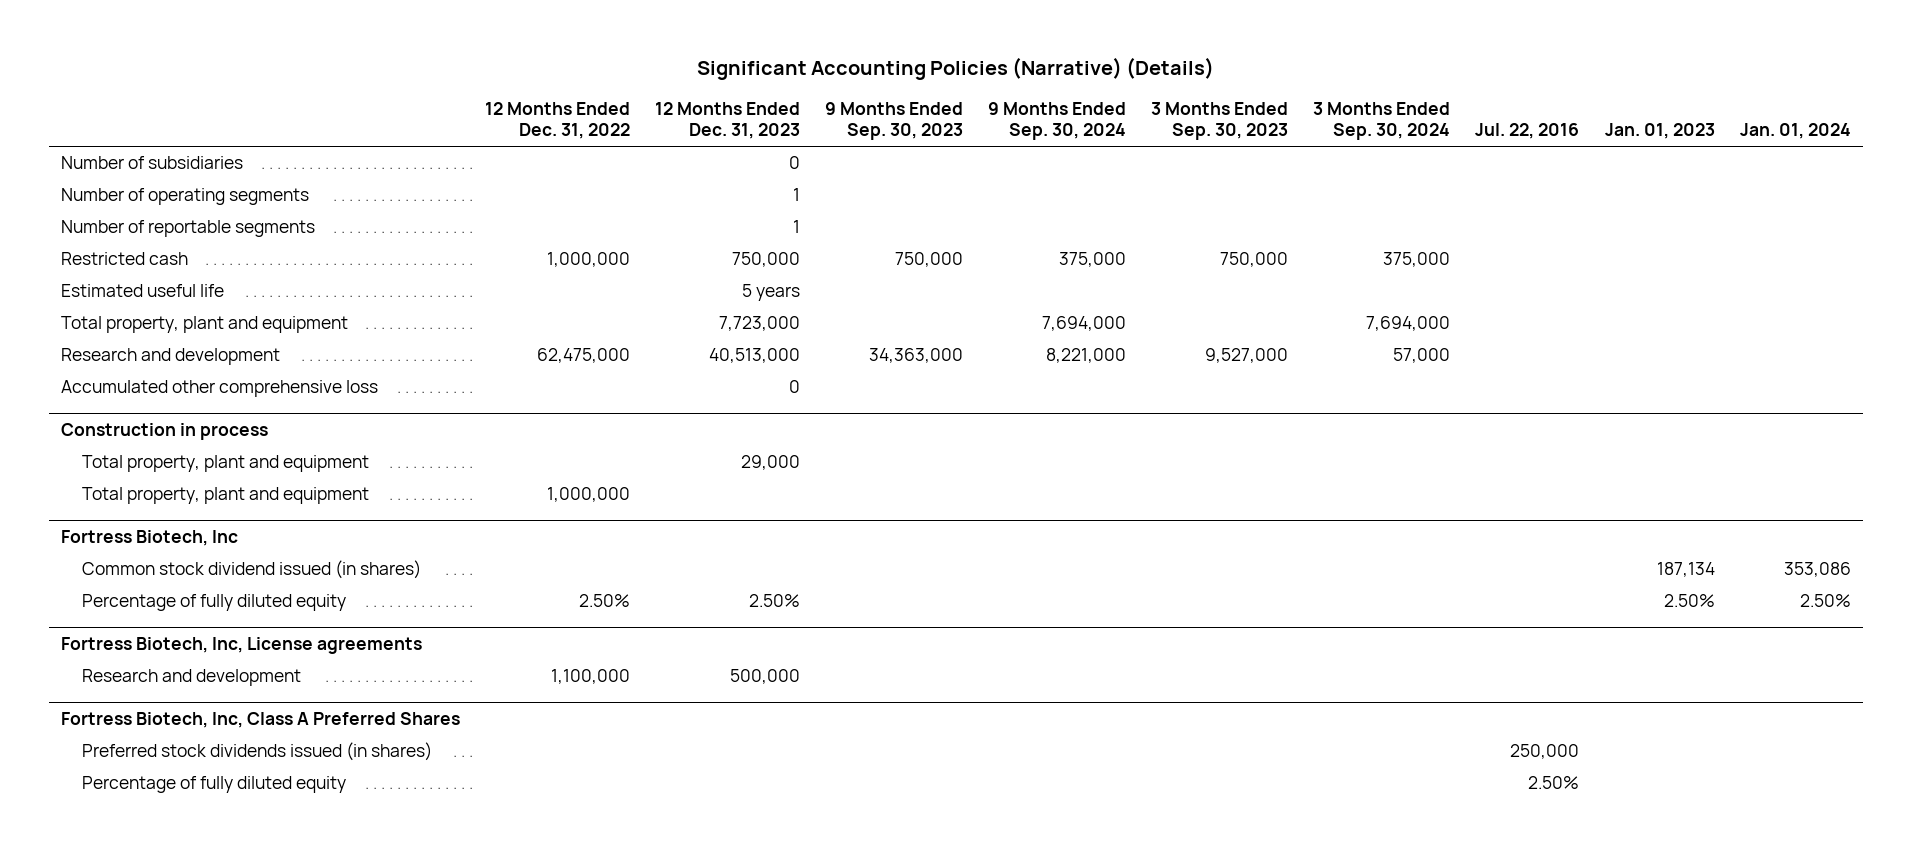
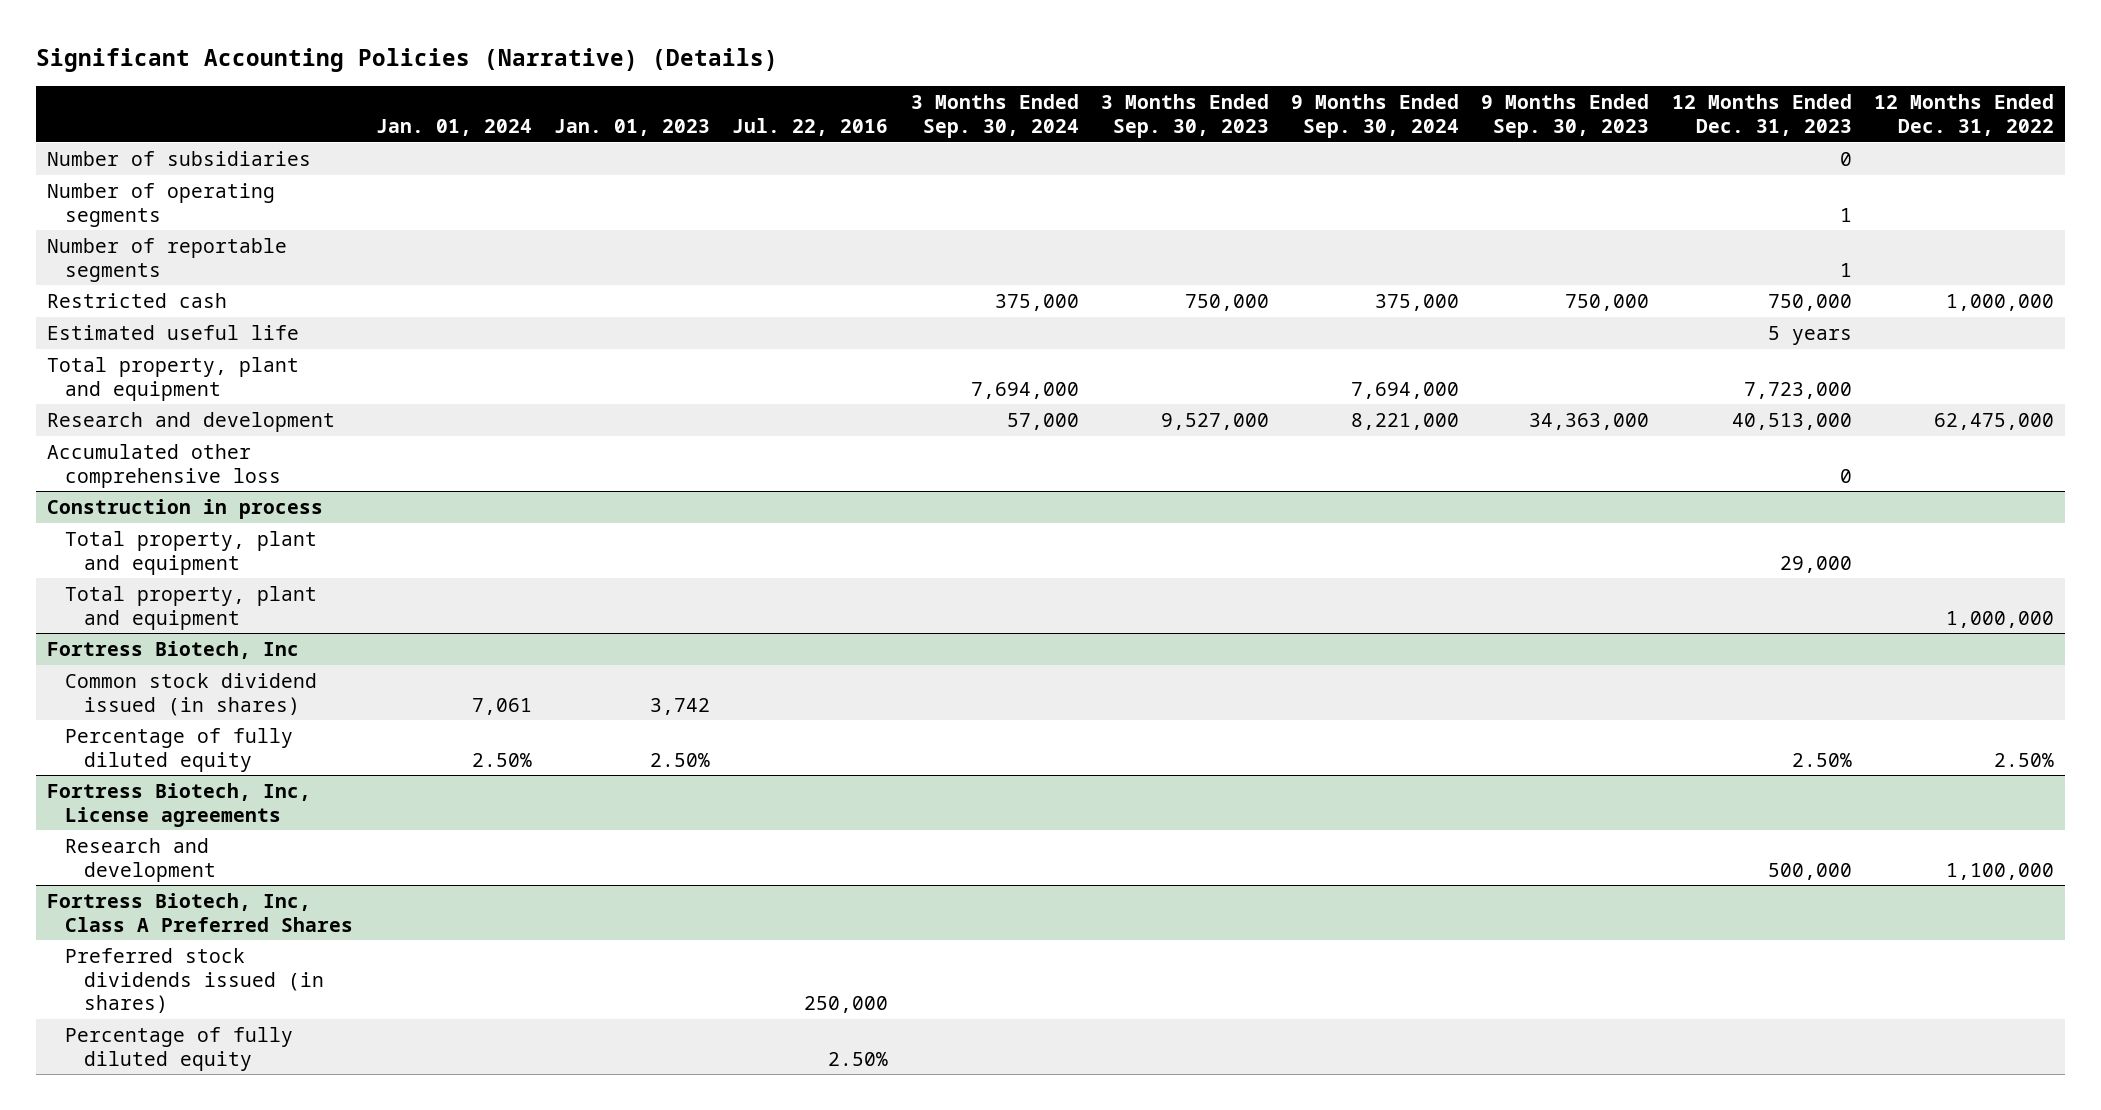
[1656,562,1715,578] 187,134 -> [650,697,711,715] 3,742
[1783,562,1851,578] 353,086 -> [471,697,532,715] 7,061

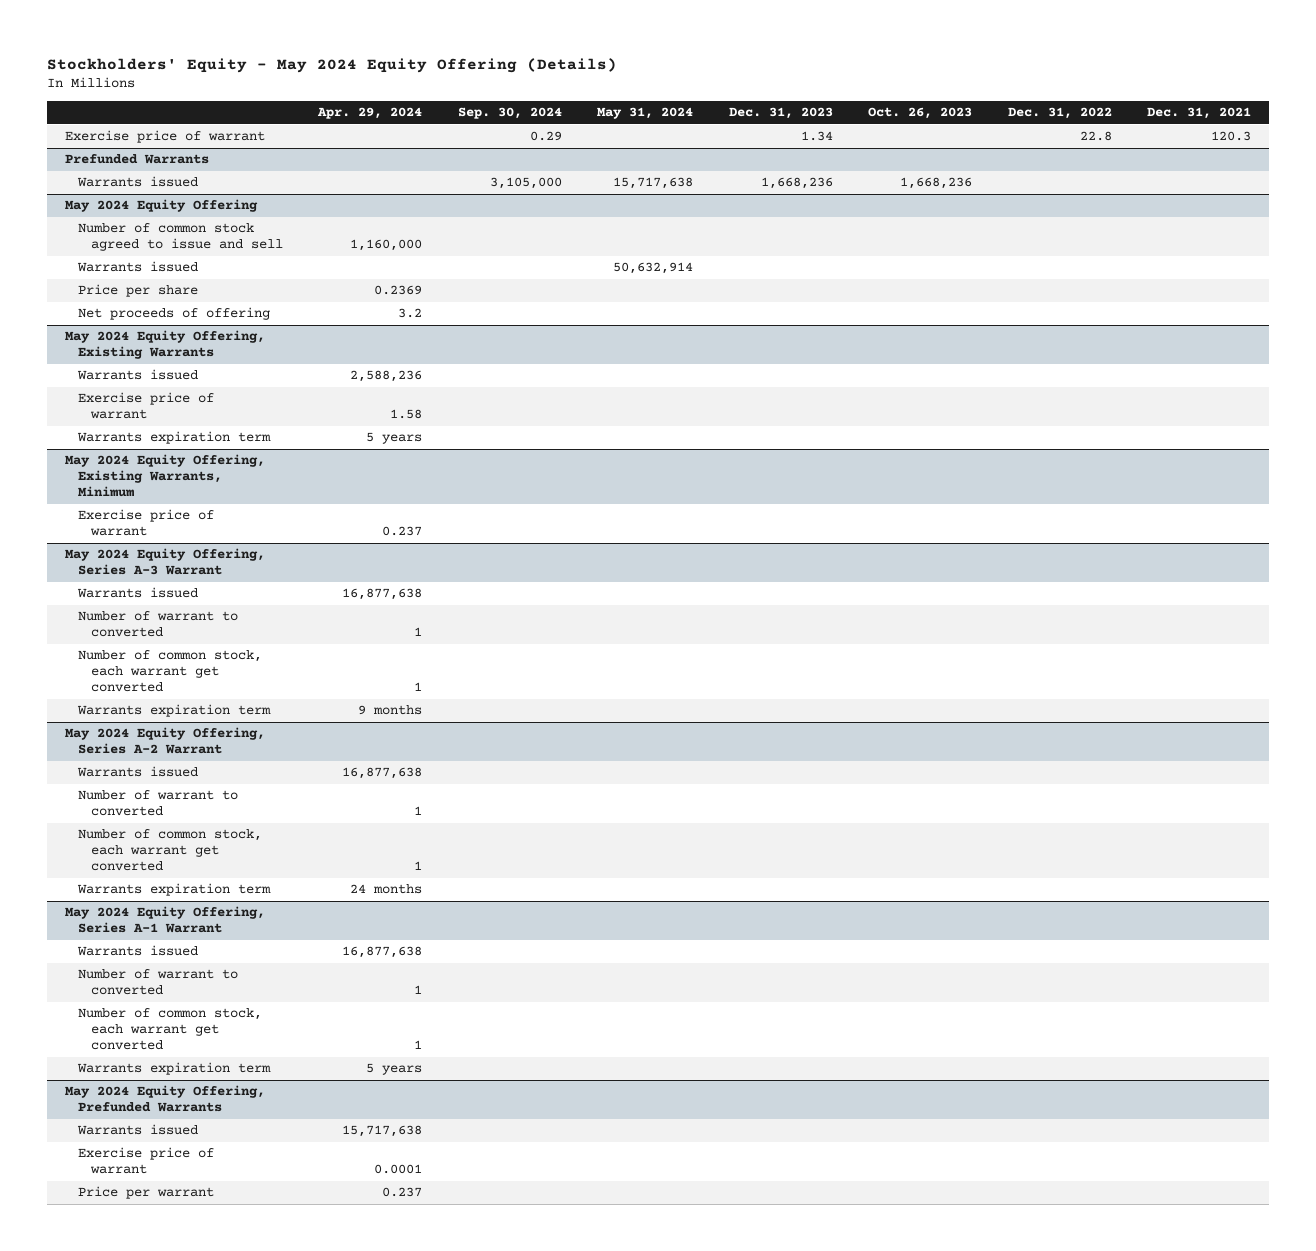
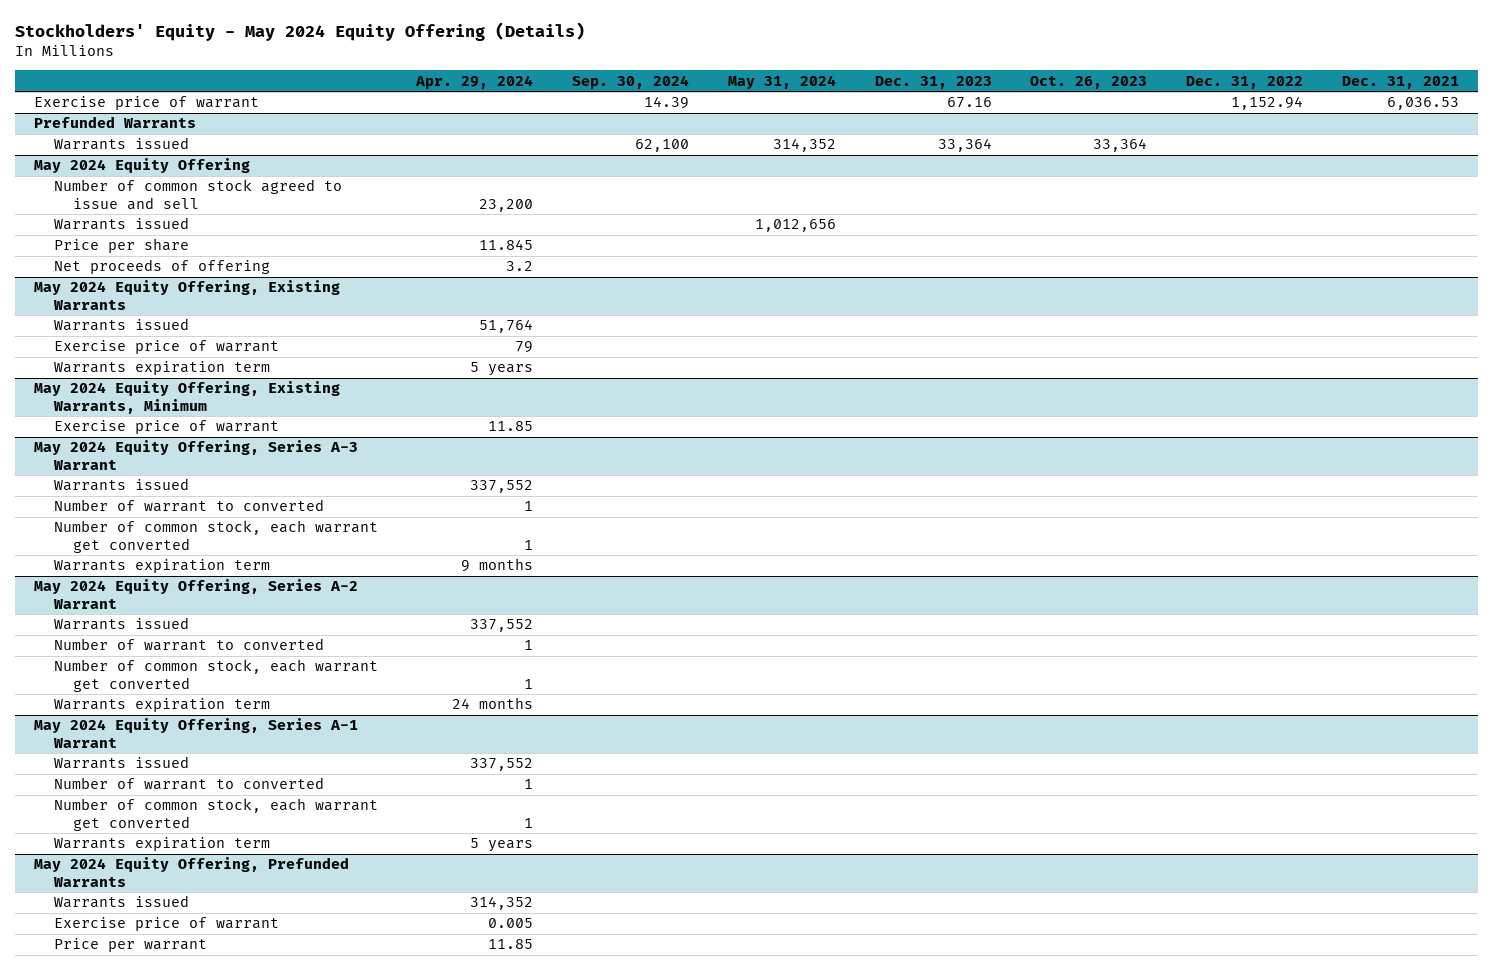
[529,131,562,142] 0.29 -> [644,96,690,110] 14.39
[800,131,833,142] 1.34 -> [946,97,992,109] 67.16
[1079,131,1112,142] 22.8 -> [1231,96,1304,111] 1,152.94
[1211,131,1252,142] 120.3 -> [1386,97,1459,111] 6,036.53
[489,177,562,190] 3,105,000 -> [635,139,690,153] 62,100
[613,177,694,190] 15,717,638 -> [772,138,836,153] 314,352
[760,177,833,190] 1,668,236 -> [937,138,992,153] 33,364
[900,177,973,190] 1,668,236 -> [1093,138,1148,153] 33,364
[350,239,423,252] 1,160,000 -> [479,198,534,212] 23,200
[613,262,694,275] 50,632,914 -> [754,219,836,233] 1,012,656
[374,285,423,296] 0.2369 -> [479,239,534,251] 11.845
[350,370,423,383] 2,588,236 -> [479,319,534,334] 51,764
[390,409,423,420] 1.58 -> [515,341,534,354] 79
[382,526,423,537] 0.237 -> [488,421,534,432] 11.85
[342,588,423,601] 16,877,638 -> [470,480,534,494] 337,552
[342,767,423,780] 16,877,638 -> [470,619,534,633] 337,552
[342,946,423,959] 16,877,638 -> [470,758,534,772] 337,552
[342,1125,423,1138] 15,717,638 -> [470,896,534,911] 314,352
[374,1164,423,1175] 0.0001 -> [488,918,534,929] 0.005
[382,1187,423,1198] 0.237 -> [488,939,534,950] 11.85

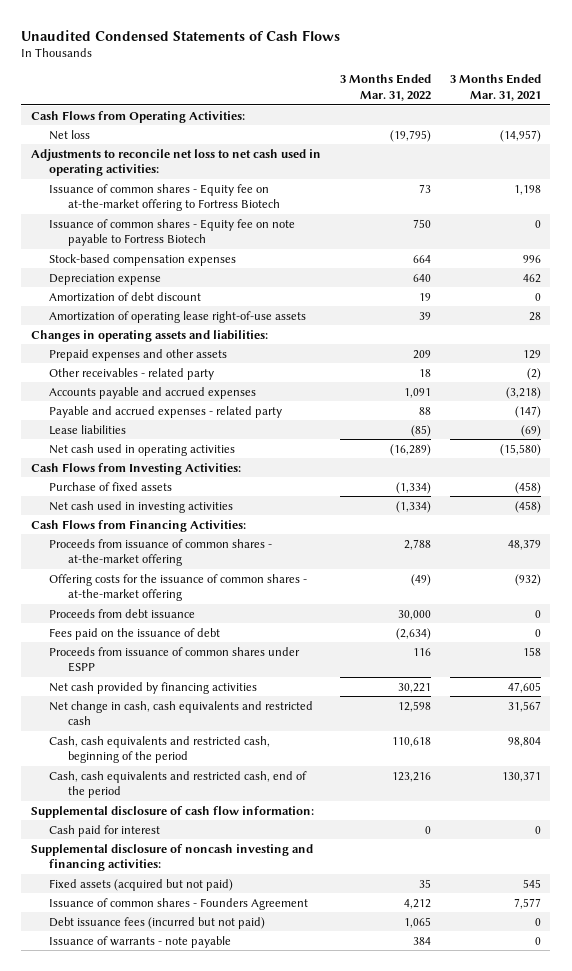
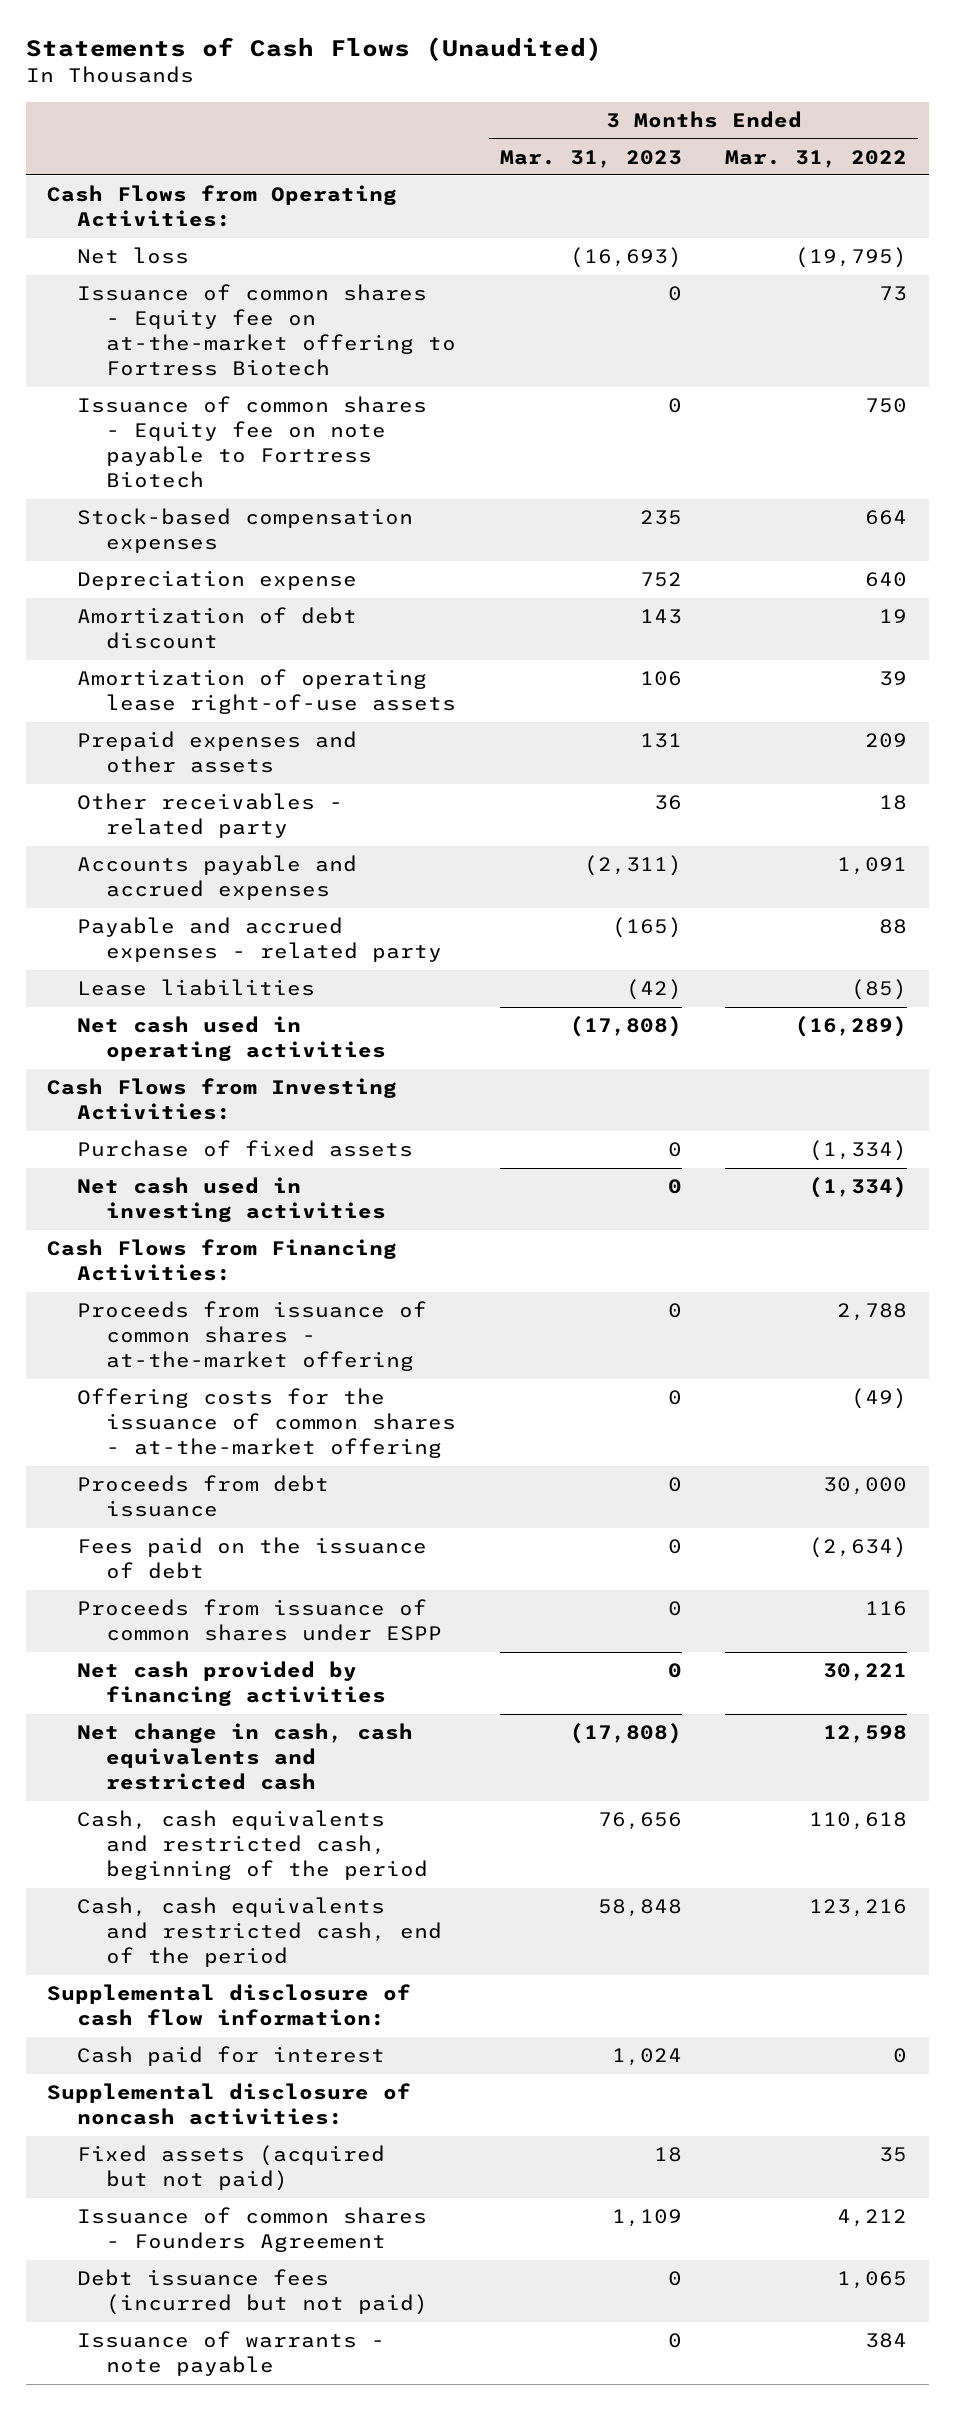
[21,29,341,41] Unaudited Condensed Statements of Cash Flows -> [25,36,602,61] Statements of Cash Flows (Unaudited)
[449,74,541,102] 3 Months Ended Mar. 31, 2021 -> none
none -> [499,149,682,168] Mar. 31, 2023
[30,148,321,177] Adjustments to reconcile net loss to net cash used in operating activities: -> none
[30,329,268,342] Changes in operating assets and liabilities: -> none
[30,843,313,872] Supplemental disclosure of noncash investing and financing activities: -> [47,2083,412,2126] Supplemental disclosure of noncash activities:

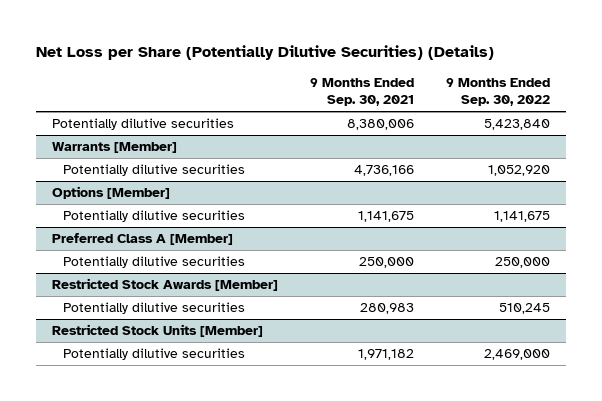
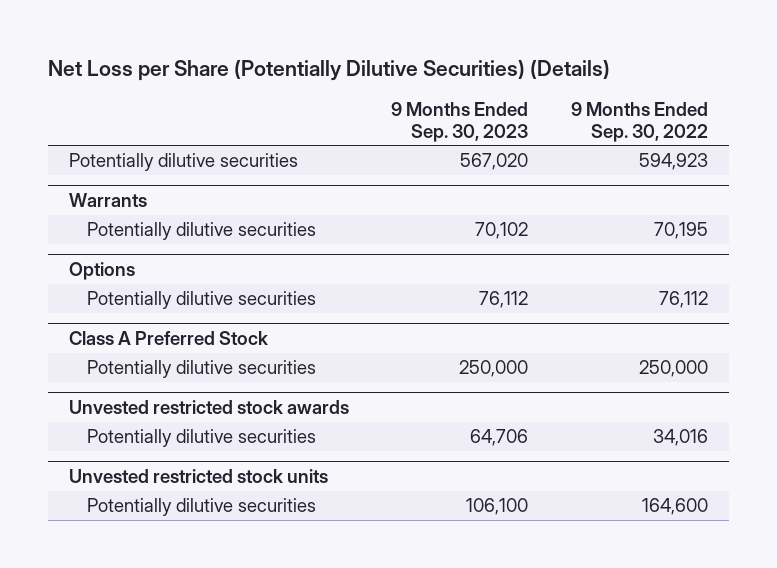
[310,78,415,107] 9 Months Ended Sep. 30, 2021 -> none
none -> [391,102,529,142] 9 Months Ended Sep. 30, 2023
[484,119,551,131] 5,423,840 -> [638,153,708,171] 594,923
[52,142,178,154] Warrants [Member] -> [68,193,147,208] Warrants
[488,165,551,177] 1,052,920 -> [653,222,708,240] 70,195
[52,186,171,200] Options [Member] -> [68,262,135,281] Options
[494,211,551,223] 1,141,675 -> [658,291,708,309] 76,112
[52,233,234,246] Preferred Class A [Member] -> [68,331,268,346] Class A Preferred Stock
[52,278,279,292] Restricted Stock Awards [Member] -> [68,400,349,415] Unvested restricted stock awards
[499,303,551,315] 510,245 -> [652,429,708,447] 34,016
[52,324,264,338] Restricted Stock Units [Member] -> [68,469,328,484] Unvested restricted stock units
[484,349,551,361] 2,469,000 -> [641,498,708,516] 164,600

